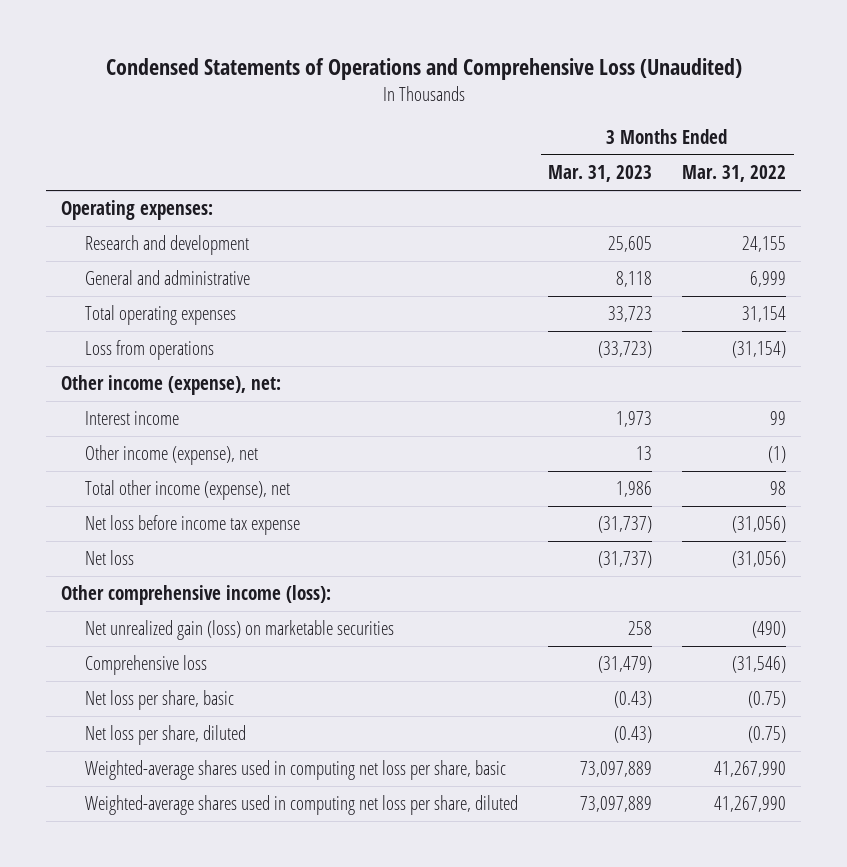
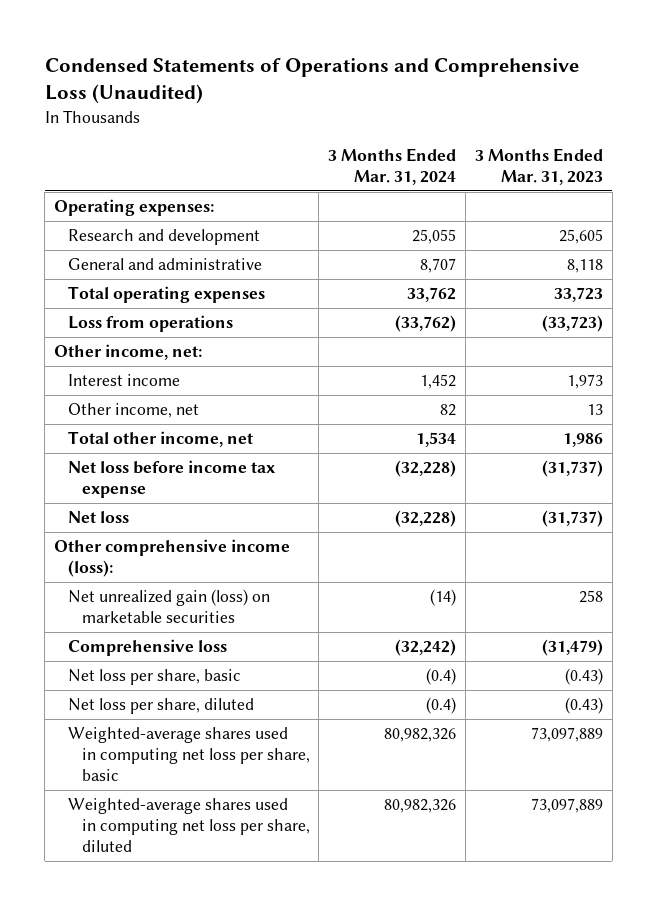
[682,165,787,183] Mar. 31, 2022 -> none
none -> [328,148,457,186] 3 Months Ended Mar. 31, 2024
[60,375,281,396] Other income (expense), net: -> [53,344,202,361] Other income, net:
[85,445,259,466] Other income (expense), net -> [67,403,199,419] Other income, net
[85,480,291,501] Total other income (expense), net -> [67,431,253,448] Total other income, net

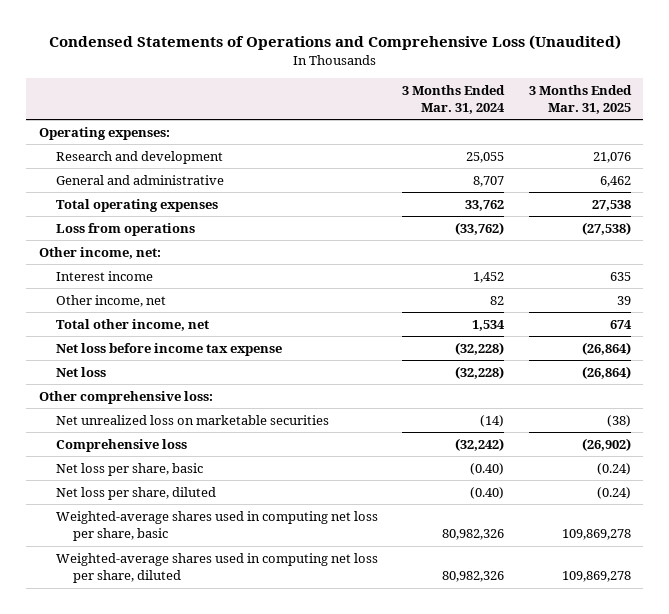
[474,148,603,186] 3 Months Ended Mar. 31, 2023 -> none
none -> [528,84,632,115] 3 Months Ended Mar. 31, 2025
[53,539,290,578] Other comprehensive income (loss): -> [38,391,213,405] Other comprehensive loss:
[67,589,270,624] Net unrealized gain (loss) on marketable securities -> [55,415,329,426] Net unrealized loss on marketable securities
[426,668,457,686] (0.4) -> [470,463,505,476] (0.40)
[426,697,457,715] (0.4) -> [470,487,505,500] (0.40)

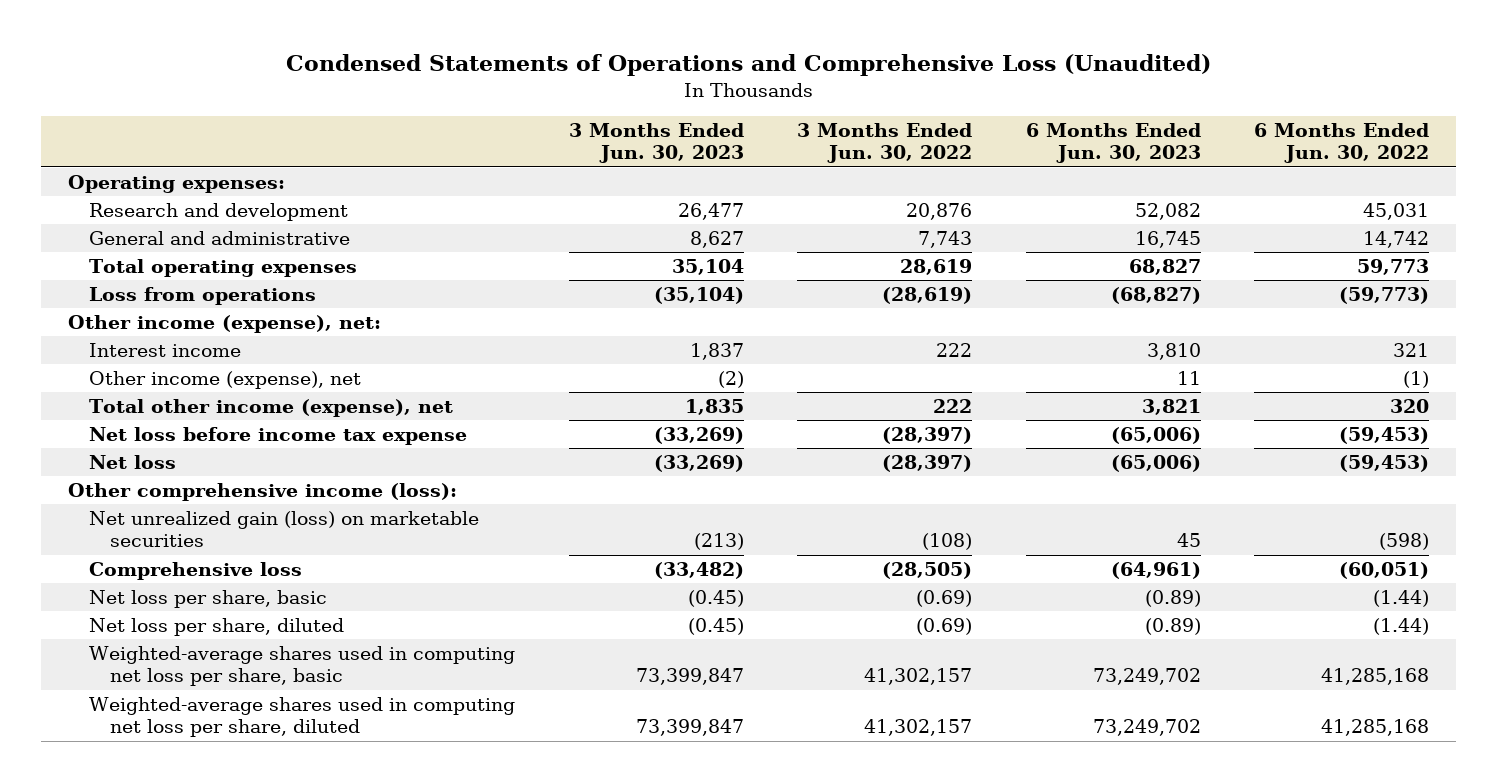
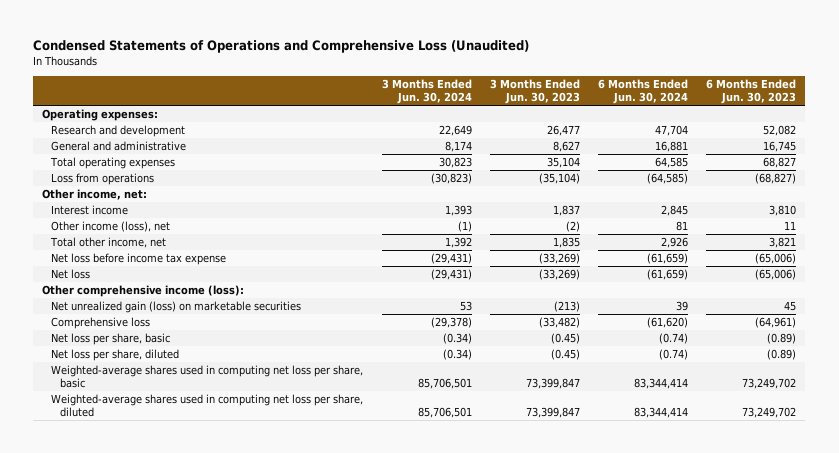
[797,123,973,164] 3 Months Ended Jun. 30, 2022 -> none
[1254,123,1430,164] 6 Months Ended Jun. 30, 2022 -> none
none -> [381,79,472,105] 3 Months Ended Jun. 30, 2024
none -> [598,79,689,105] 6 Months Ended Jun. 30, 2024
[67,315,381,334] Other income (expense), net: -> [42,189,148,201] Other income, net:
[88,371,361,390] Other income (expense), net -> [51,221,171,233] Other income (loss), net
[88,399,453,418] Total other income (expense), net -> [50,237,167,249] Total other income, net

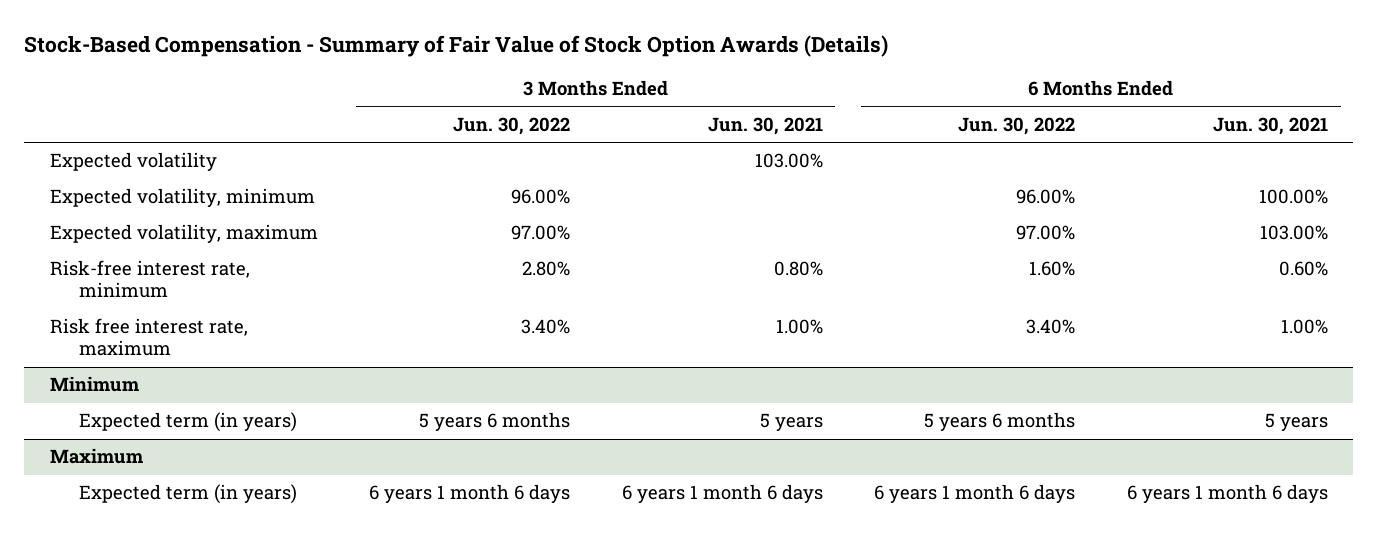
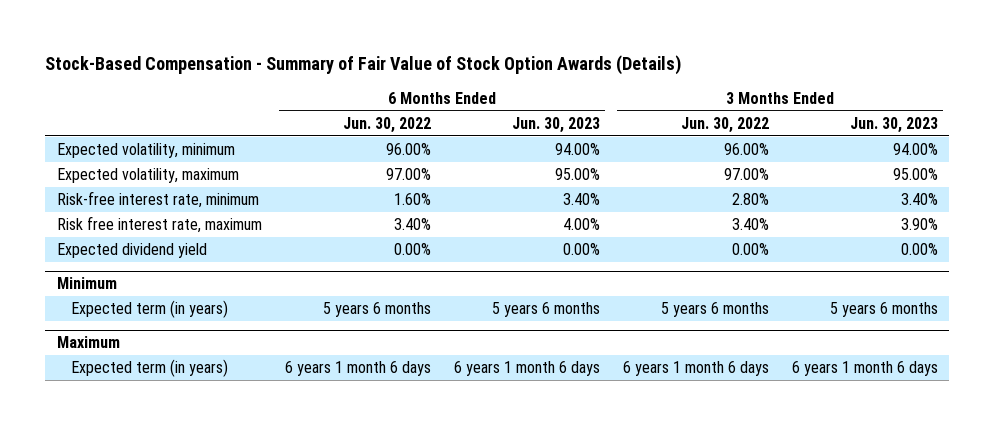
[707,117,823,136] Jun. 30, 2021 -> none
[1212,117,1328,136] Jun. 30, 2021 -> none
none -> [511,116,600,133] Jun. 30, 2023
none -> [849,116,938,133] Jun. 30, 2023
[49,152,217,172] Expected volatility -> none
none -> [56,243,207,259] Expected dividend yield

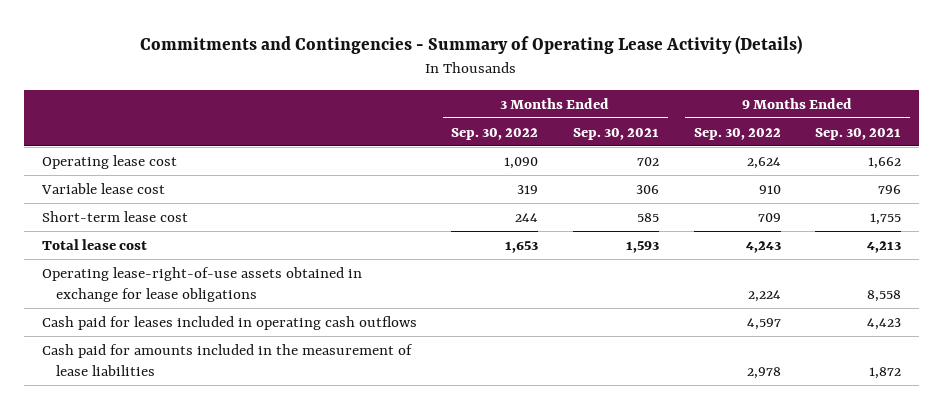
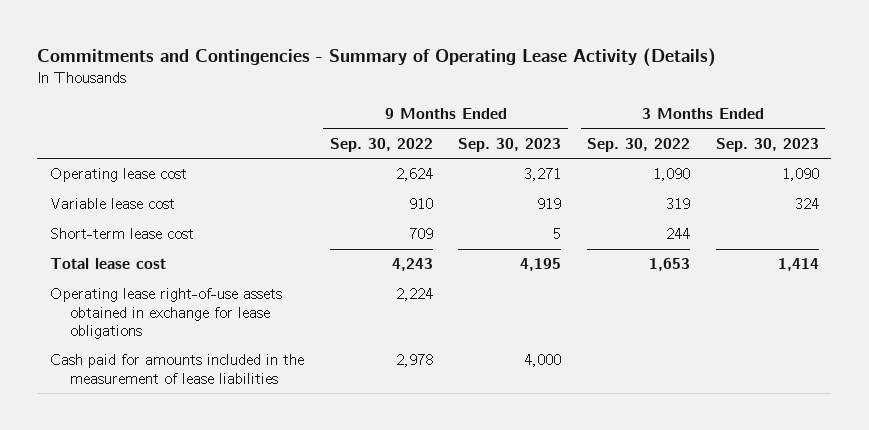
[572,127,659,140] Sep. 30, 2021 -> none
[815,127,902,140] Sep. 30, 2021 -> none
none -> [458,137,562,152] Sep. 30, 2023
none -> [715,137,819,152] Sep. 30, 2023
[41,315,417,330] Cash paid for leases included in operating cash outflows -> none
[41,266,362,303] Operating lease-right-of-use assets obtained in exchange for lease obligations -> [50,288,283,339] Operating lease right-of-use assets obtained in exchange for lease obligations

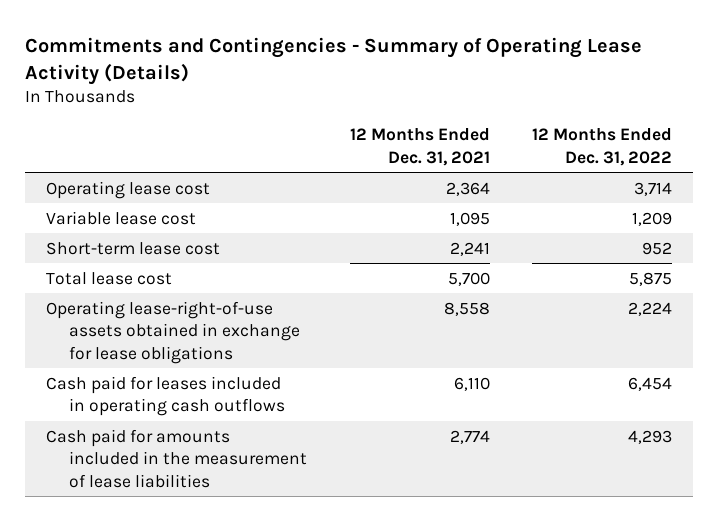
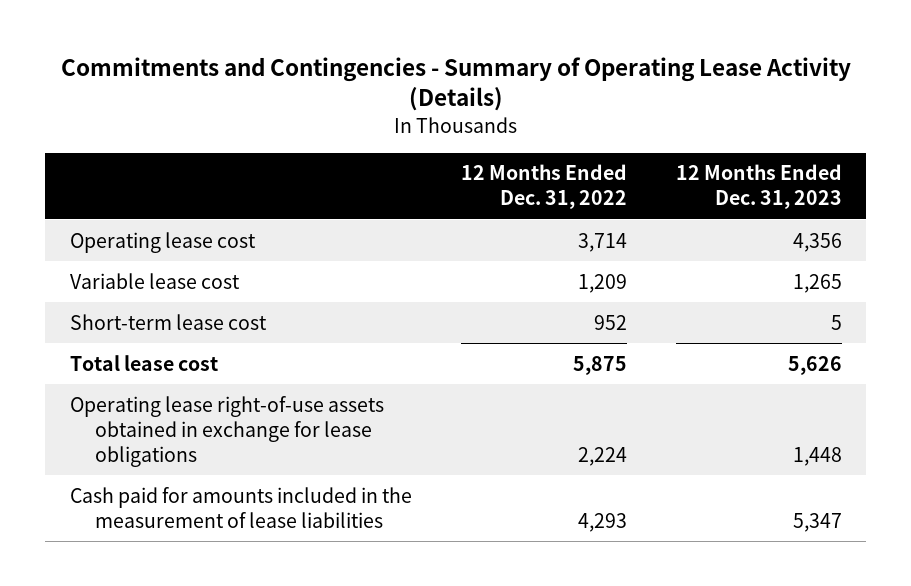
[349,128,490,166] 12 Months Ended Dec. 31, 2021 -> none
none -> [675,164,842,210] 12 Months Ended Dec. 31, 2023
[45,375,286,417] Cash paid for leases included in operating cash outflows -> none
[45,300,301,364] Operating lease-right-of-use assets obtained in exchange for lease obligations -> [69,395,384,468] Operating lease right-of-use assets obtained in exchange for lease obligations

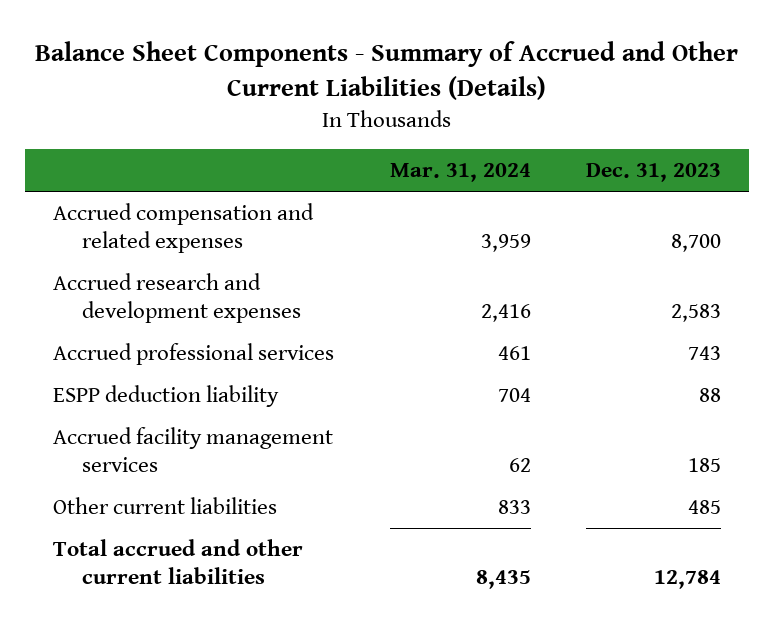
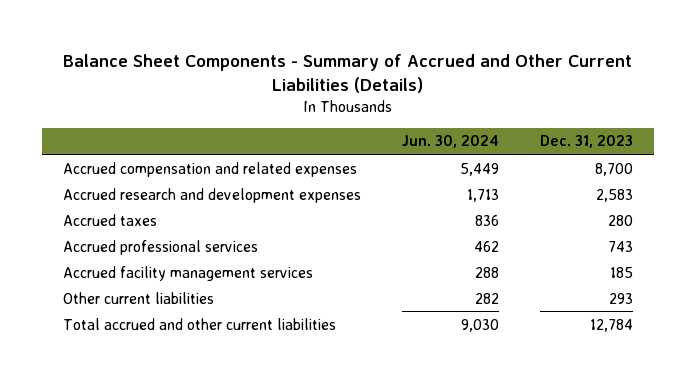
[389,163,531,183] Mar. 31, 2024 -> none
none -> [402,135,500,149] Jun. 30, 2024
none -> [62,213,157,226] Accrued taxes
[53,384,280,407] ESPP deduction liability -> none
[688,499,722,514] 485 -> [609,292,634,304] 293

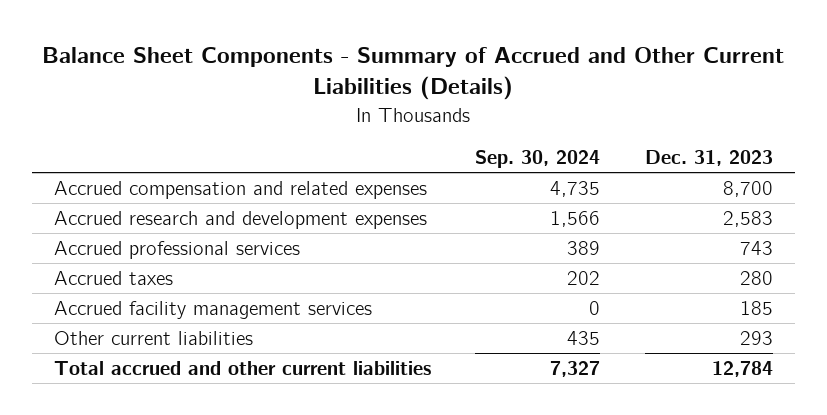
[402,135,500,149] Jun. 30, 2024 -> none
none -> [475,150,601,169] Sep. 30, 2024
[62,213,157,226] Accrued taxes -> [53,271,173,286] Accrued taxes

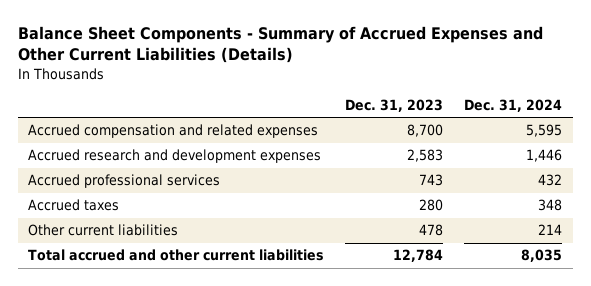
[42,47,785,101] Balance Sheet Components - Summary of Accrued and Other Current Liabilities (Details) -> [17,26,543,64] Balance Sheet Components - Summary of Accrued Expenses and Other Current Liabilities (Details)
[475,150,601,169] Sep. 30, 2024 -> none
none -> [464,98,563,112] Dec. 31, 2024
[53,301,372,320] Accrued facility management services -> none
[739,331,773,346] 293 -> [419,224,444,237] 478

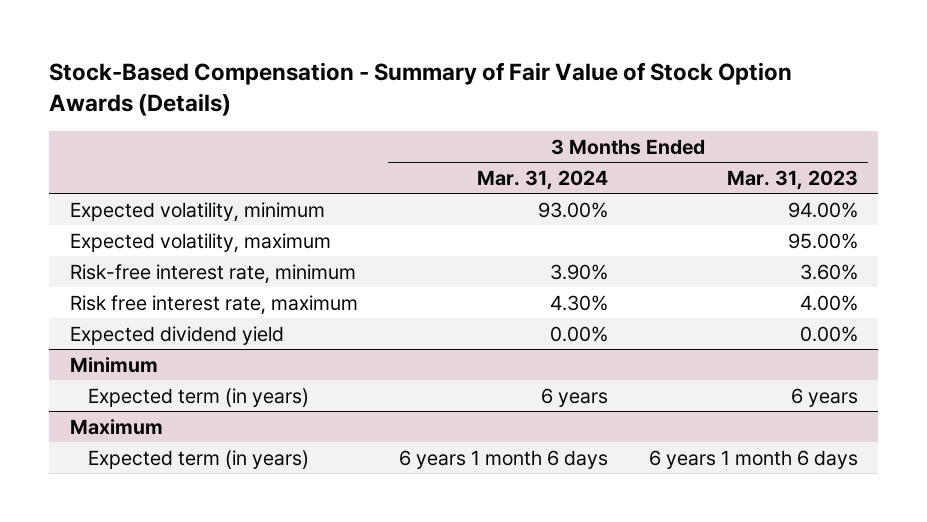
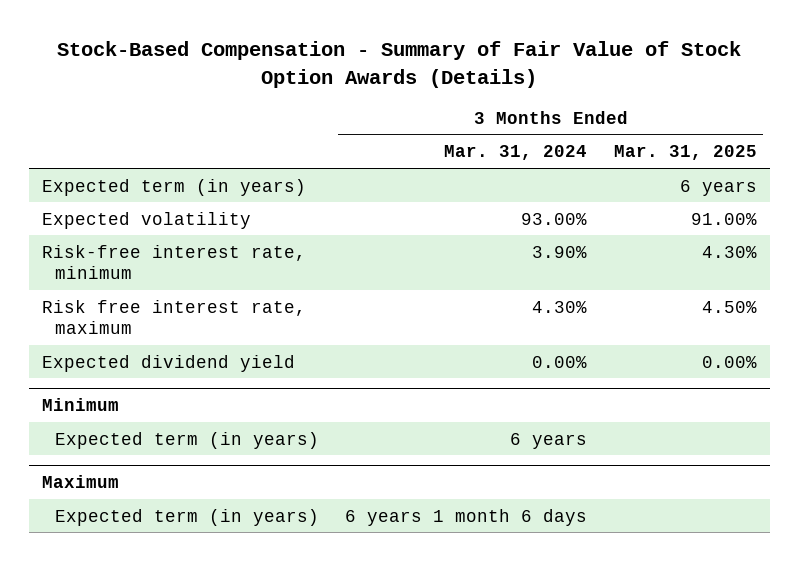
[726,169,858,190] Mar. 31, 2023 -> none
none -> [613,145,757,161] Mar. 31, 2025
[69,232,331,253] Expected volatility, maximum -> none
none -> [42,178,307,196] Expected term (in years)
[69,201,325,222] Expected volatility, minimum -> [42,211,252,229] Expected volatility

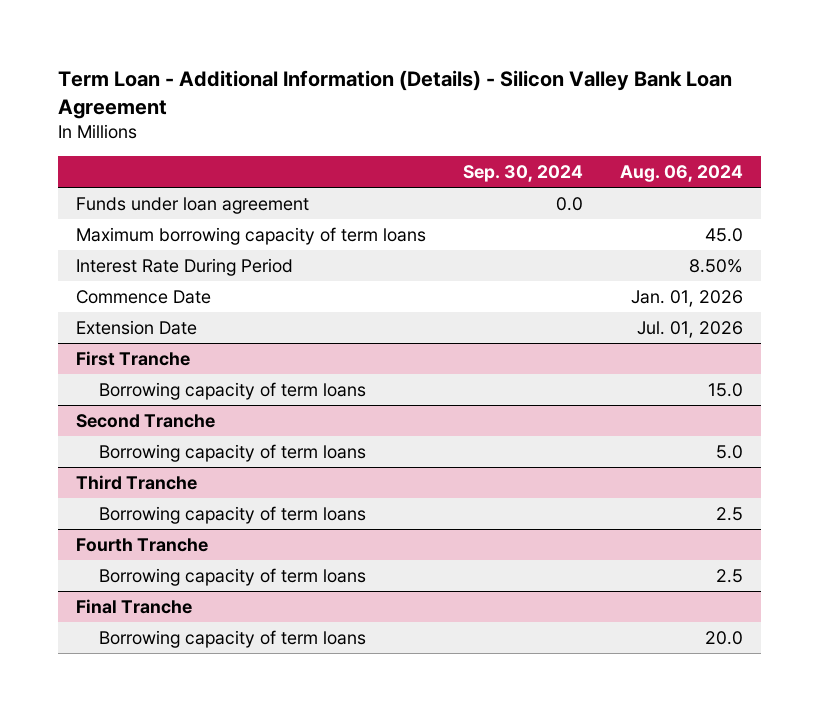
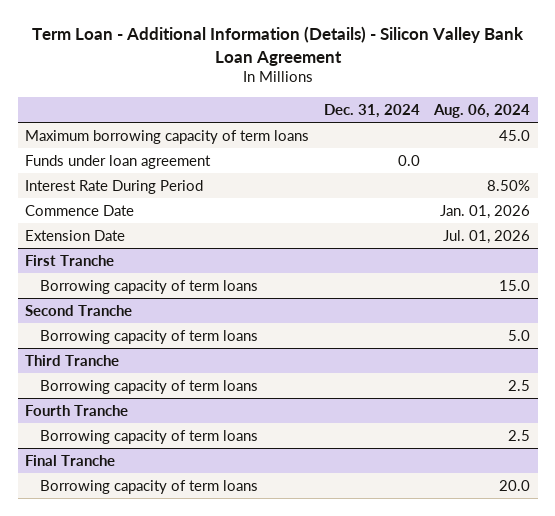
[463,165,584,183] Sep. 30, 2024 -> none
none -> [323,103,420,118] Dec. 31, 2024
[76,197,310,215] Funds under loan agreement -> [25,154,212,169] Funds under loan agreement

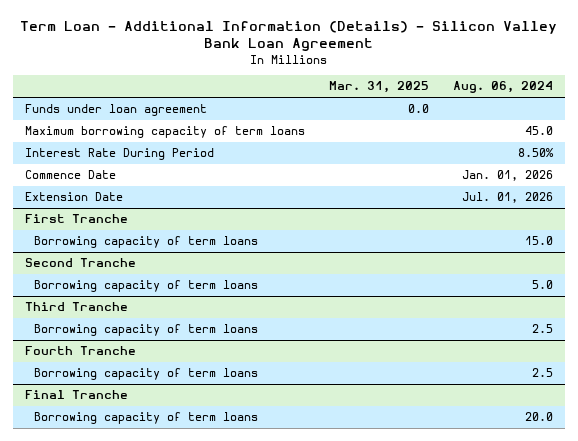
[323,103,420,118] Dec. 31, 2024 -> none
none -> [329,81,430,94] Mar. 31, 2025
[25,129,310,144] Maximum borrowing capacity of term loans -> [25,126,306,139] Maximum borrowing capacity of term loans

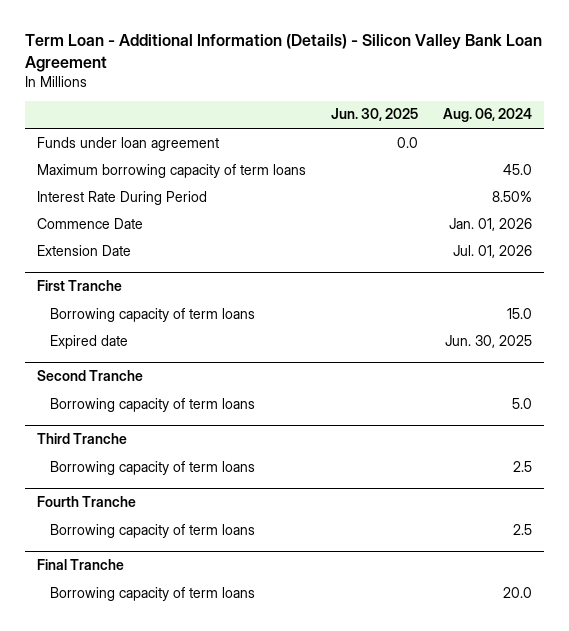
[329,81,430,94] Mar. 31, 2025 -> none
none -> [330,108,418,122] Jun. 30, 2025
none -> [50,334,129,349] Expired date

